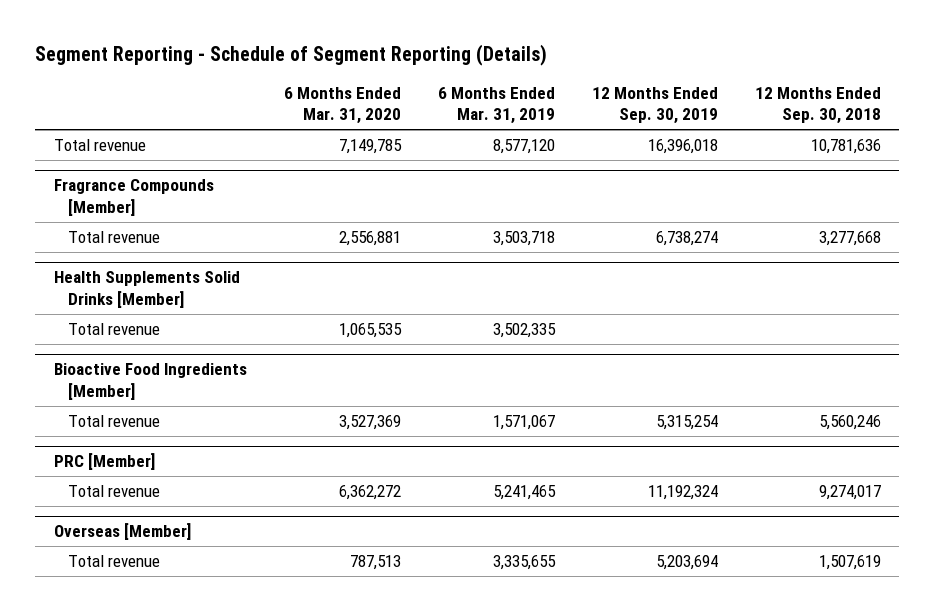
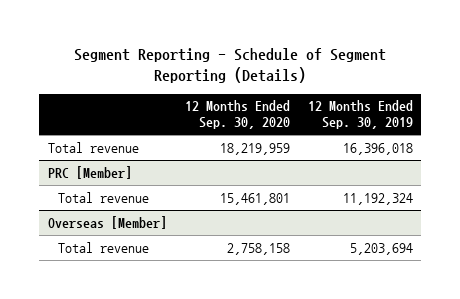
[283,86,401,125] 6 Months Ended Mar. 31, 2020 -> none
[437,86,555,125] 6 Months Ended Mar. 31, 2019 -> none
[754,86,881,125] 12 Months Ended Sep. 30, 2018 -> none
none -> [184,100,290,130] 12 Months Ended Sep. 30, 2020
[53,179,214,216] Fragrance Compounds [Member] -> none
[68,230,161,243] Total revenue -> none
[53,271,240,308] Health Supplements Solid Drinks [Member] -> none
[68,322,161,335] Total revenue -> none
[53,363,247,400] Bioactive Food Ingredients [Member] -> none
[68,414,161,427] Total revenue -> none

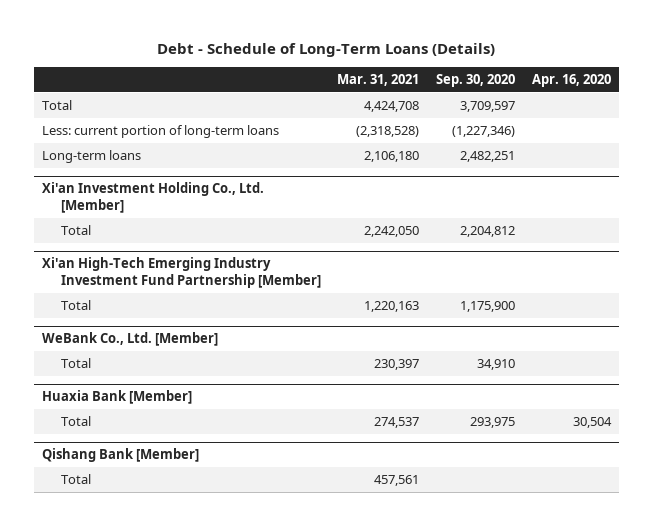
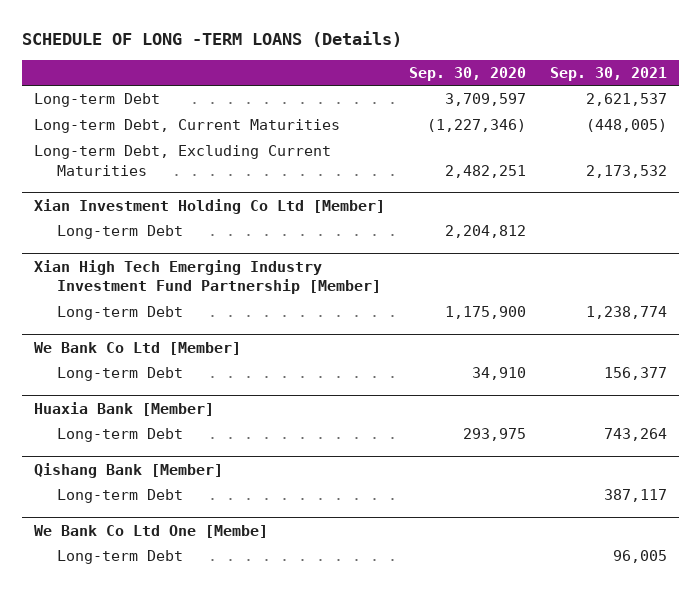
[157,42,496,57] Debt - Schedule of Long-Term Loans (Details) -> [21,30,402,47] SCHEDULE OF LONG -TERM LOANS (Details)
[337,73,420,86] Mar. 31, 2021 -> none
[531,73,611,87] Apr. 16, 2020 -> none
none -> [549,66,667,81] Sep. 30, 2021
[41,100,72,111] Total -> [33,93,160,108] Long-term Debt
[41,125,279,139] Less: current portion of long-term loans -> [33,119,340,134] Long-term Debt, Current Maturities
[41,150,141,164] Long-term loans -> [33,145,331,176] Long-term Debt, Excluding Current Maturities
[41,182,264,213] Xi'an Investment Holding Co., Ltd. [Member] -> [33,198,385,214] Xian Investment Holding Co Ltd [Member]
[60,225,91,236] Total -> [56,225,183,240] Long-term Debt
[41,257,321,288] Xi'an High-Tech Emerging Industry Investment Fund Partnership [Member] -> [33,259,381,295] Xian High Tech Emerging Industry Investment Fund Partnership [Member]
[60,300,91,311] Total -> [56,306,183,321] Long-term Debt
[41,332,218,347] WeBank Co., Ltd. [Member] -> [33,341,241,355] We Bank Co Ltd [Member]
[60,358,91,369] Total -> [56,367,183,382] Long-term Debt
[60,416,91,427] Total -> [56,428,183,443] Long-term Debt
[60,474,91,485] Total -> [56,489,183,504] Long-term Debt
none -> [33,524,268,538] We Bank Co Ltd One [Membe]
none -> [56,550,183,565] Long-term Debt

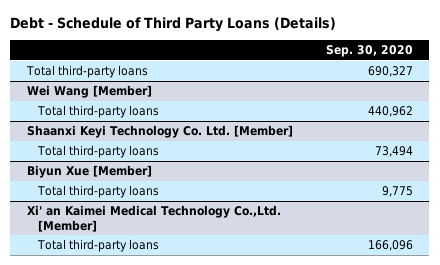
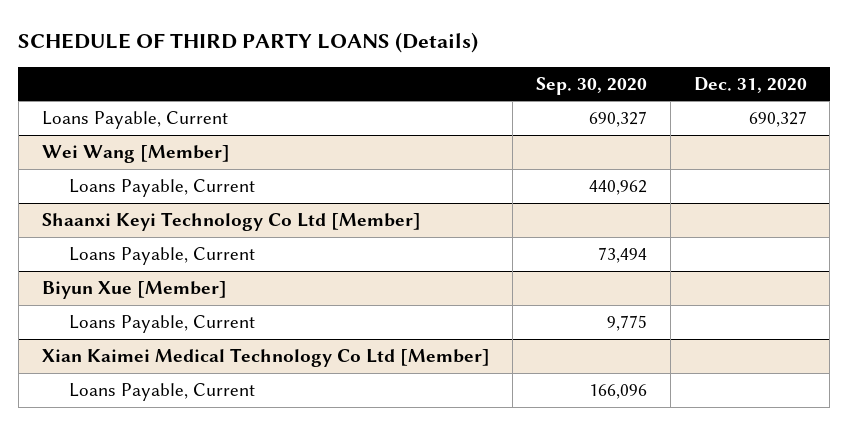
[10,17,337,33] Debt - Schedule of Third Party Loans (Details) -> [18,31,479,53] SCHEDULE OF THIRD PARTY LOANS (Details)
none -> [693,76,807,93] Dec. 31, 2020
[25,65,148,79] Total third-party loans -> [41,111,228,130] Loans Payable, Current
[37,105,160,119] Total third-party loans -> [68,179,255,198] Loans Payable, Current
[26,125,293,139] Shaanxi Keyi Technology Co. Ltd. [Member] -> [41,212,421,232] Shaanxi Keyi Technology Co Ltd [Member]
[37,145,160,159] Total third-party loans -> [68,247,255,266] Loans Payable, Current
[37,185,160,199] Total third-party loans -> [68,315,255,334] Loans Payable, Current
[26,205,281,232] Xi' an Kaimei Medical Technology Co.,Ltd. [Member] -> [41,348,490,368] Xian Kaimei Medical Technology Co Ltd [Member]
[37,239,160,253] Total third-party loans -> [68,383,255,402] Loans Payable, Current

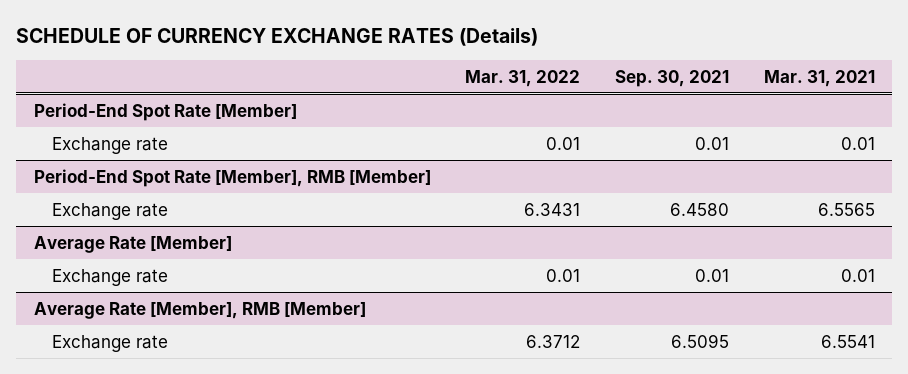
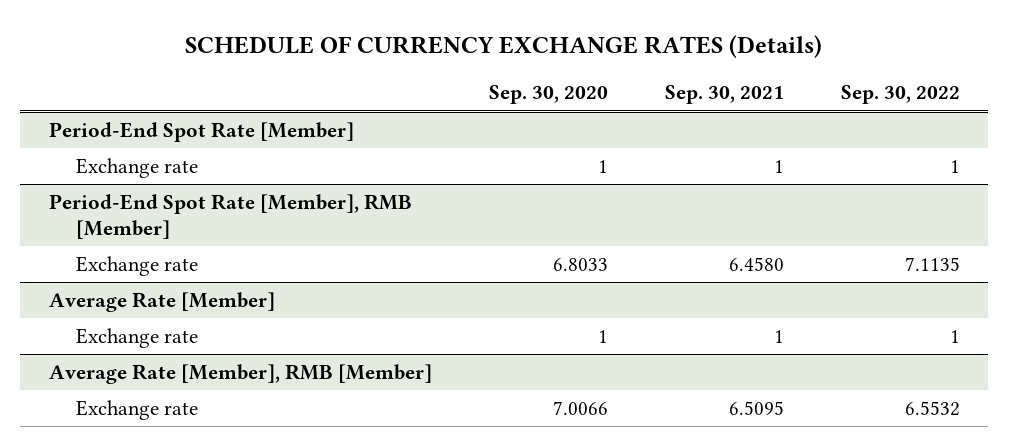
[465,69,581,87] Mar. 31, 2022 -> none
[763,69,875,87] Mar. 31, 2021 -> none
none -> [488,85,608,105] Sep. 30, 2020
none -> [840,85,960,105] Sep. 30, 2022
[695,136,730,150] 0.01 -> [773,160,784,174] 1
[695,268,730,282] 0.01 -> [773,330,784,344] 1

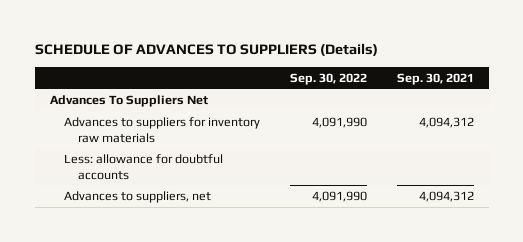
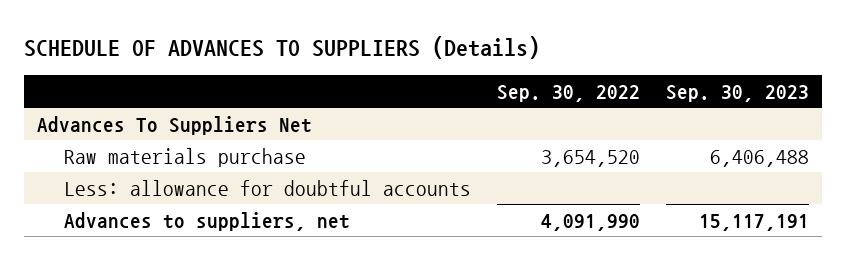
[396,72,474,85] Sep. 30, 2021 -> none
none -> [666,84,810,102] Sep. 30, 2023
[63,116,260,143] Advances to suppliers for inventory raw materials -> [63,147,306,167] Raw materials purchase
[311,116,367,128] 4,091,990 -> [540,149,640,167] 3,654,520

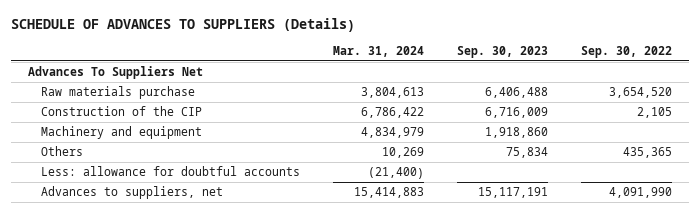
none -> [332,46,424,58] Mar. 31, 2024
none -> [40,106,202,117] Construction of the CIP
none -> [40,126,202,140] Machinery and equipment
none -> [40,146,83,157] Others

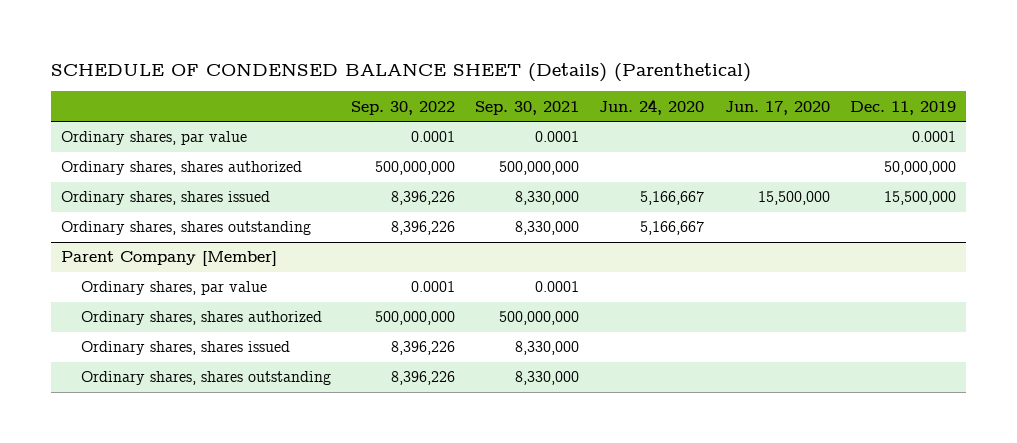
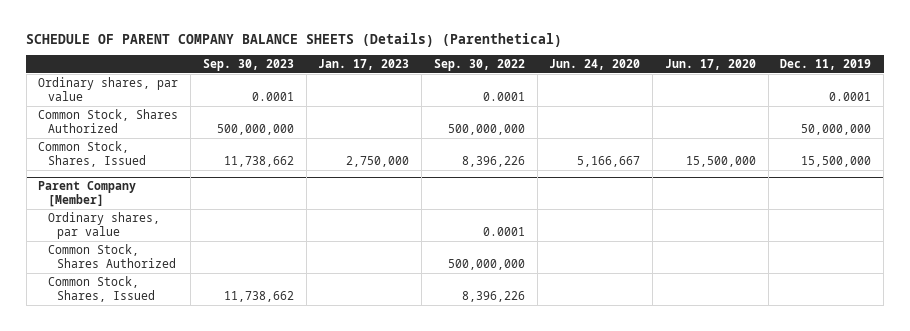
[51,62,752,82] SCHEDULE OF CONDENSED BALANCE SHEET (Details) (Parenthetical) -> [26,32,563,47] SCHEDULE OF PARENT COMPANY BALANCE SHEETS (Details) (Parenthetical)
[475,100,580,115] Sep. 30, 2021 -> none
none -> [202,59,294,72] Sep. 30, 2023
none -> [318,59,410,71] Jan. 17, 2023
[61,221,312,236] Ordinary shares, shares outstanding -> none
[61,161,303,176] Ordinary shares, shares authorized -> [38,109,179,134] Common Stock, Shares Authorized
[61,191,271,206] Ordinary shares, shares issued -> [38,141,146,168] Common Stock, Shares, Issued
[80,371,331,386] Ordinary shares, shares outstanding -> none
[80,311,322,326] Ordinary shares, shares authorized -> [47,244,177,269] Common Stock, Shares Authorized
[80,341,290,356] Ordinary shares, shares issued -> [47,276,156,303] Common Stock, Shares, Issued

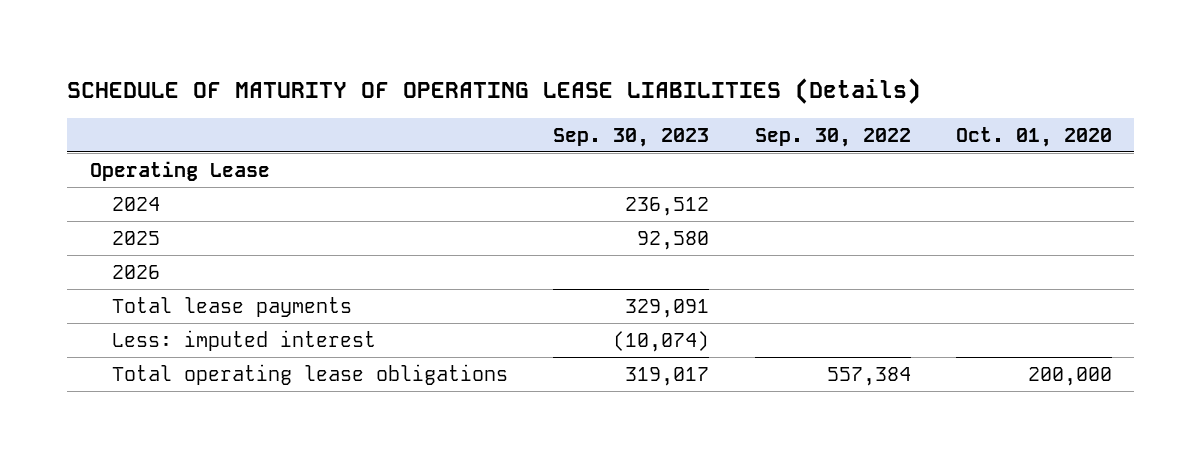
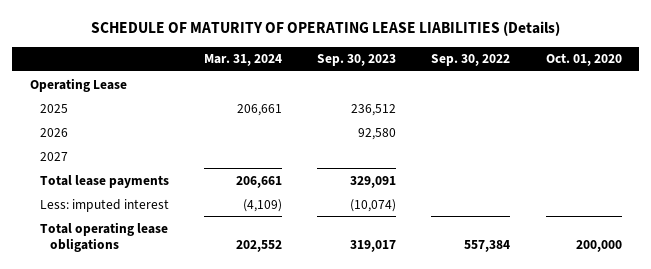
none -> [204,54,283,67] Mar. 31, 2024
[112,196,161,211] 2024 -> [39,103,68,113] 2025
[112,230,161,245] 2025 -> [39,127,68,137] 2026
[112,264,161,279] 2026 -> [39,151,68,161] 2027

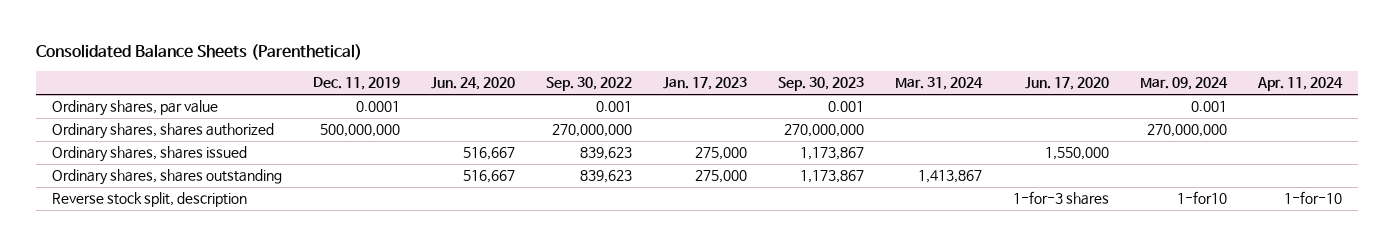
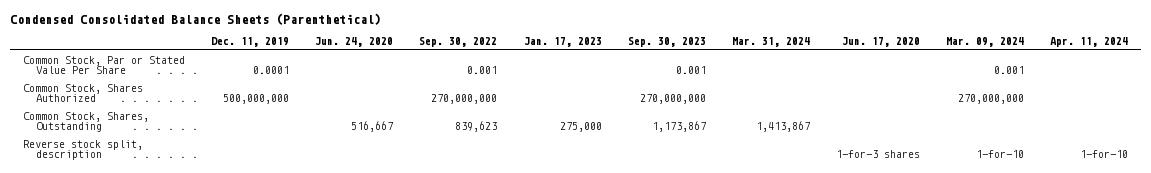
[35,44,362,61] Consolidated Balance Sheets (Parenthetical) -> [9,12,381,25] Condensed Consolidated Balance Sheets (Parenthetical)
[51,146,247,163] Ordinary shares, shares issued -> none
[51,100,218,117] Ordinary shares, par value -> [22,55,185,75] Common Stock, Par or Stated Value Per Share
[51,123,274,140] Ordinary shares, shares authorized -> [22,83,143,103] Common Stock, Shares Authorized
[51,169,282,186] Ordinary shares, shares outstanding -> [22,111,149,133] Common Stock, Shares, Outstanding
[1177,191,1228,205] 1-for10 -> [976,150,1025,159] 1-for-10

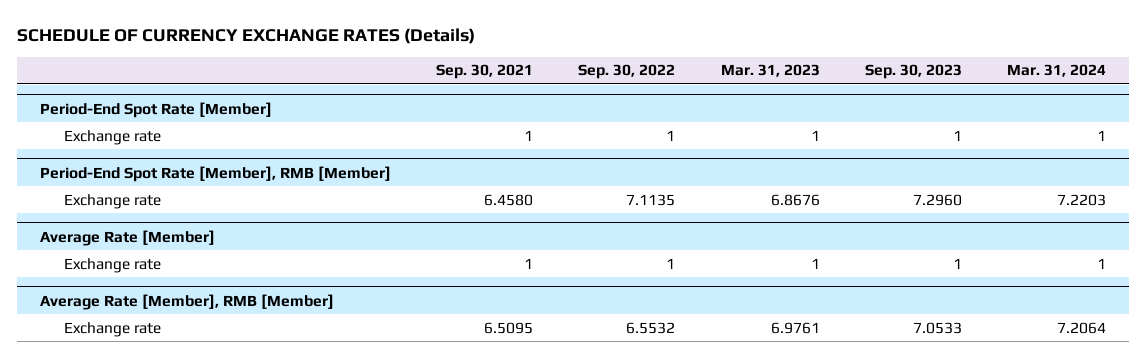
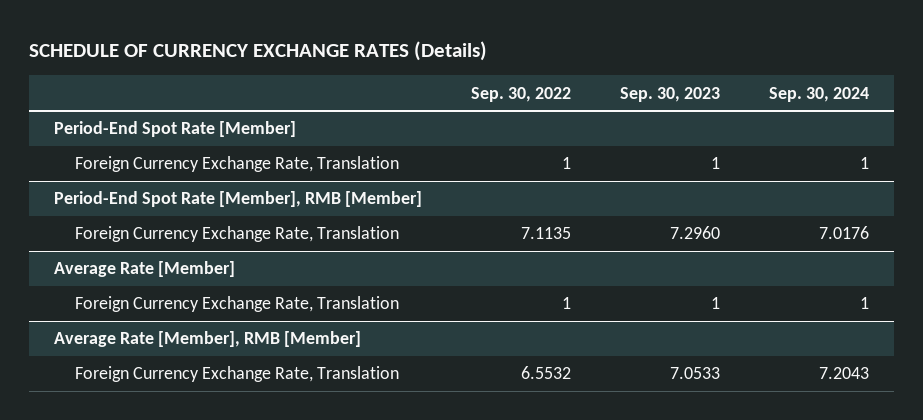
[436,64,534,80] Sep. 30, 2021 -> none
[720,64,820,78] Mar. 31, 2023 -> none
[1007,64,1107,78] Mar. 31, 2024 -> none
none -> [769,86,870,102] Sep. 30, 2024
[63,129,161,145] Exchange rate -> [74,156,399,173] Foreign Currency Exchange Rate, Translation
[63,193,161,209] Exchange rate -> [74,226,399,243] Foreign Currency Exchange Rate, Translation
[63,257,161,273] Exchange rate -> [74,296,399,313] Foreign Currency Exchange Rate, Translation
[63,321,161,337] Exchange rate -> [74,366,399,383] Foreign Currency Exchange Rate, Translation

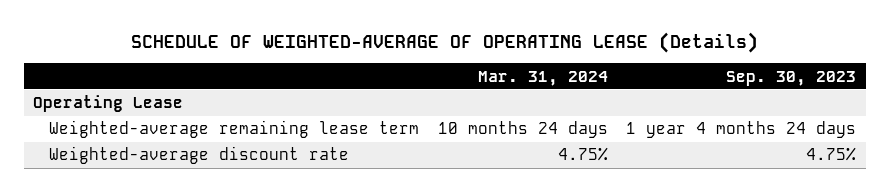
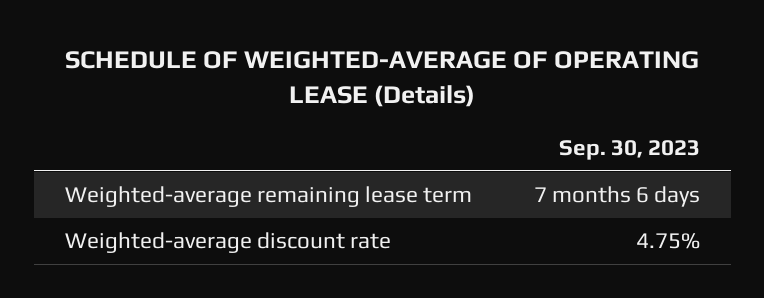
[477,70,608,86] Mar. 31, 2024 -> none
[32,95,183,113] Operating Lease -> none
[626,121,857,139] 1 year 4 months 24 days -> [533,186,700,208] 7 months 6 days

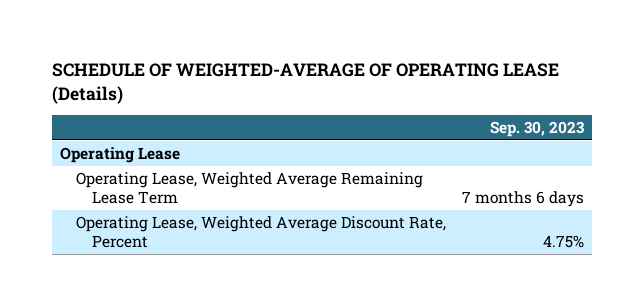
none -> [60,146,181,163] Operating Lease
[64,186,472,208] Weighted-average remaining lease term -> [76,171,424,205] Operating Lease, Weighted Average Remaining Lease Term
[64,232,391,254] Weighted-average discount rate -> [76,215,447,249] Operating Lease, Weighted Average Discount Rate, Percent

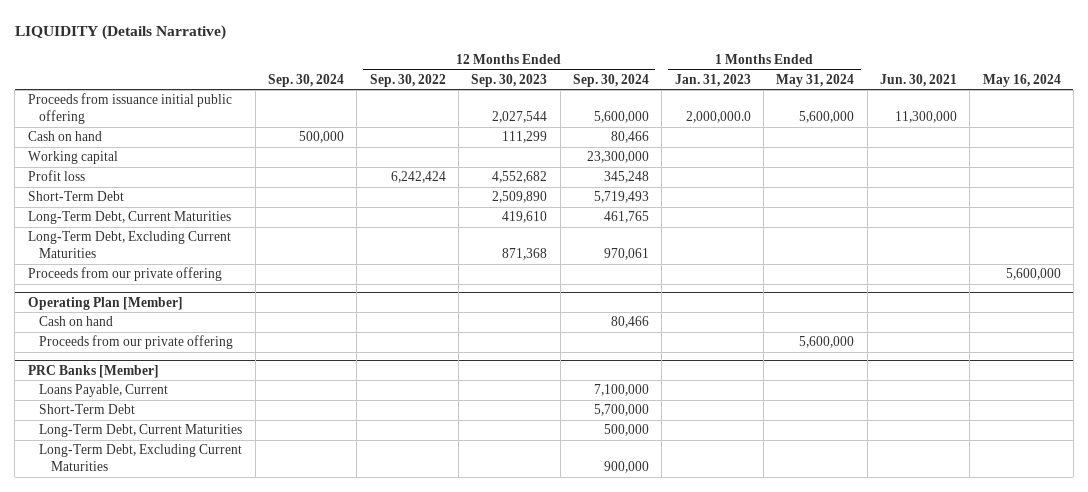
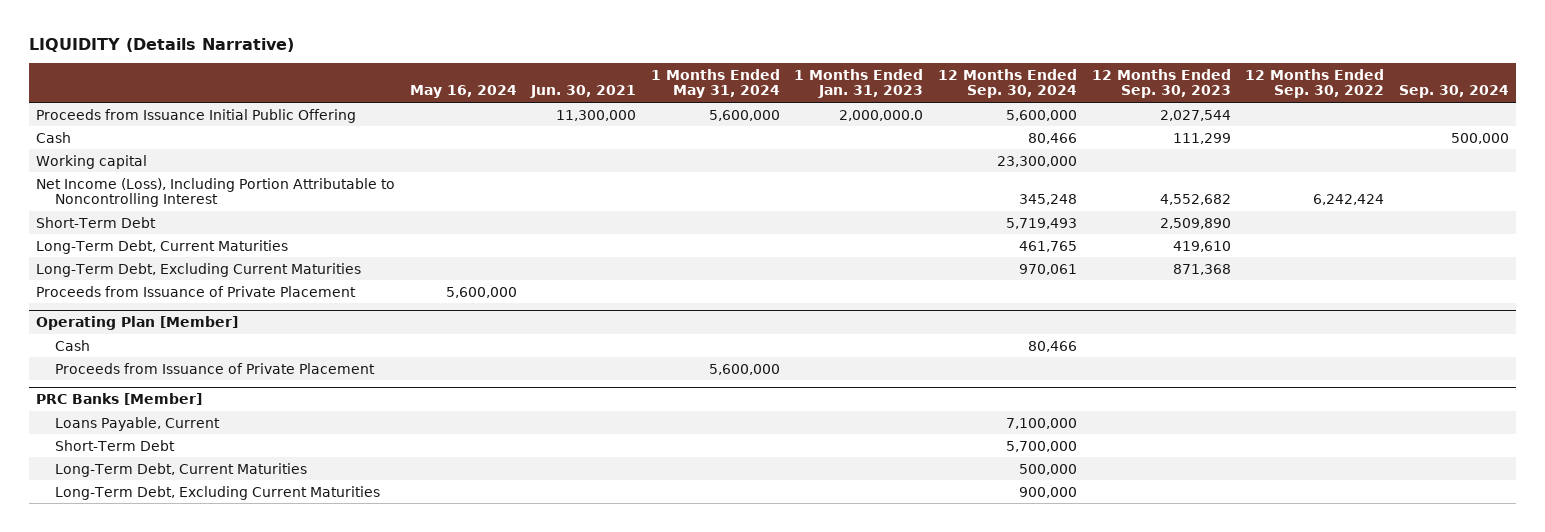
[27,93,232,125] Proceeds from issuance initial public offering -> [36,108,357,123] Proceeds from Issuance Initial Public Offering
[27,131,102,142] Cash on hand -> [36,131,72,143] Cash
[27,170,85,182] Profit loss -> [36,177,396,208] Net Income (Loss), Including Portion Attributable to Noncontrolling Interest
[27,267,222,282] Proceeds from our private offering -> [36,285,357,297] Proceeds from Issuance of Private Placement
[39,316,114,327] Cash on hand -> [55,339,91,351] Cash
[39,335,234,350] Proceeds from our private offering -> [55,362,376,374] Proceeds from Issuance of Private Placement

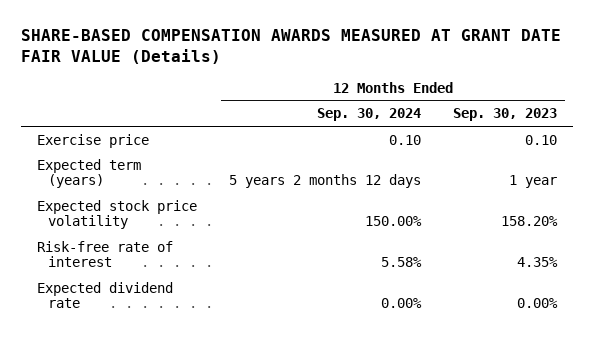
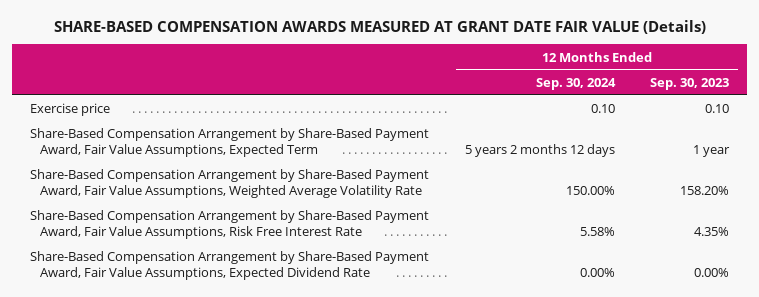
[36,158,141,188] Expected term (years) -> [29,128,429,157] Share-Based Compensation Arrangement by Share-Based Payment Award, Fair Value Assumptions, Expected Term
[36,199,197,229] Expected stock price volatility -> [29,169,429,198] Share-Based Compensation Arrangement by Share-Based Payment Award, Fair Value Assumptions, Weighted Average Volatility Rate
[36,240,173,267] Risk-free rate of interest -> [29,210,429,239] Share-Based Compensation Arrangement by Share-Based Payment Award, Fair Value Assumptions, Risk Free Interest Rate
[36,281,173,308] Expected dividend rate -> [29,251,429,280] Share-Based Compensation Arrangement by Share-Based Payment Award, Fair Value Assumptions, Expected Dividend Rate

